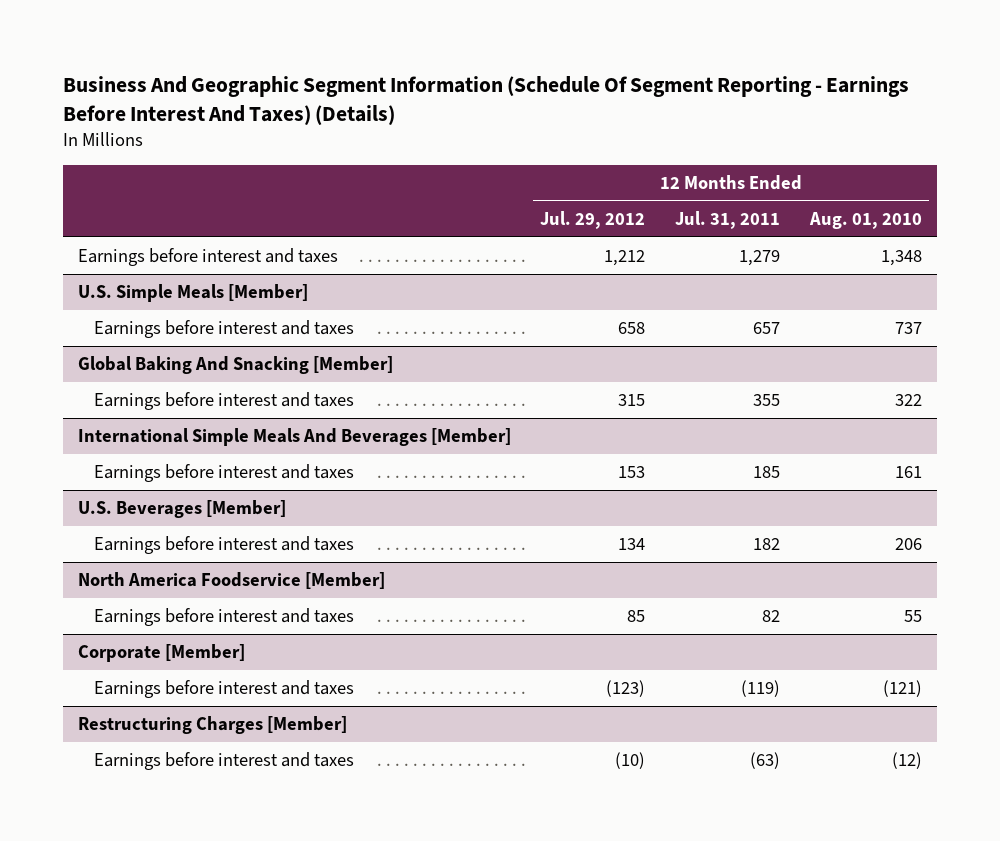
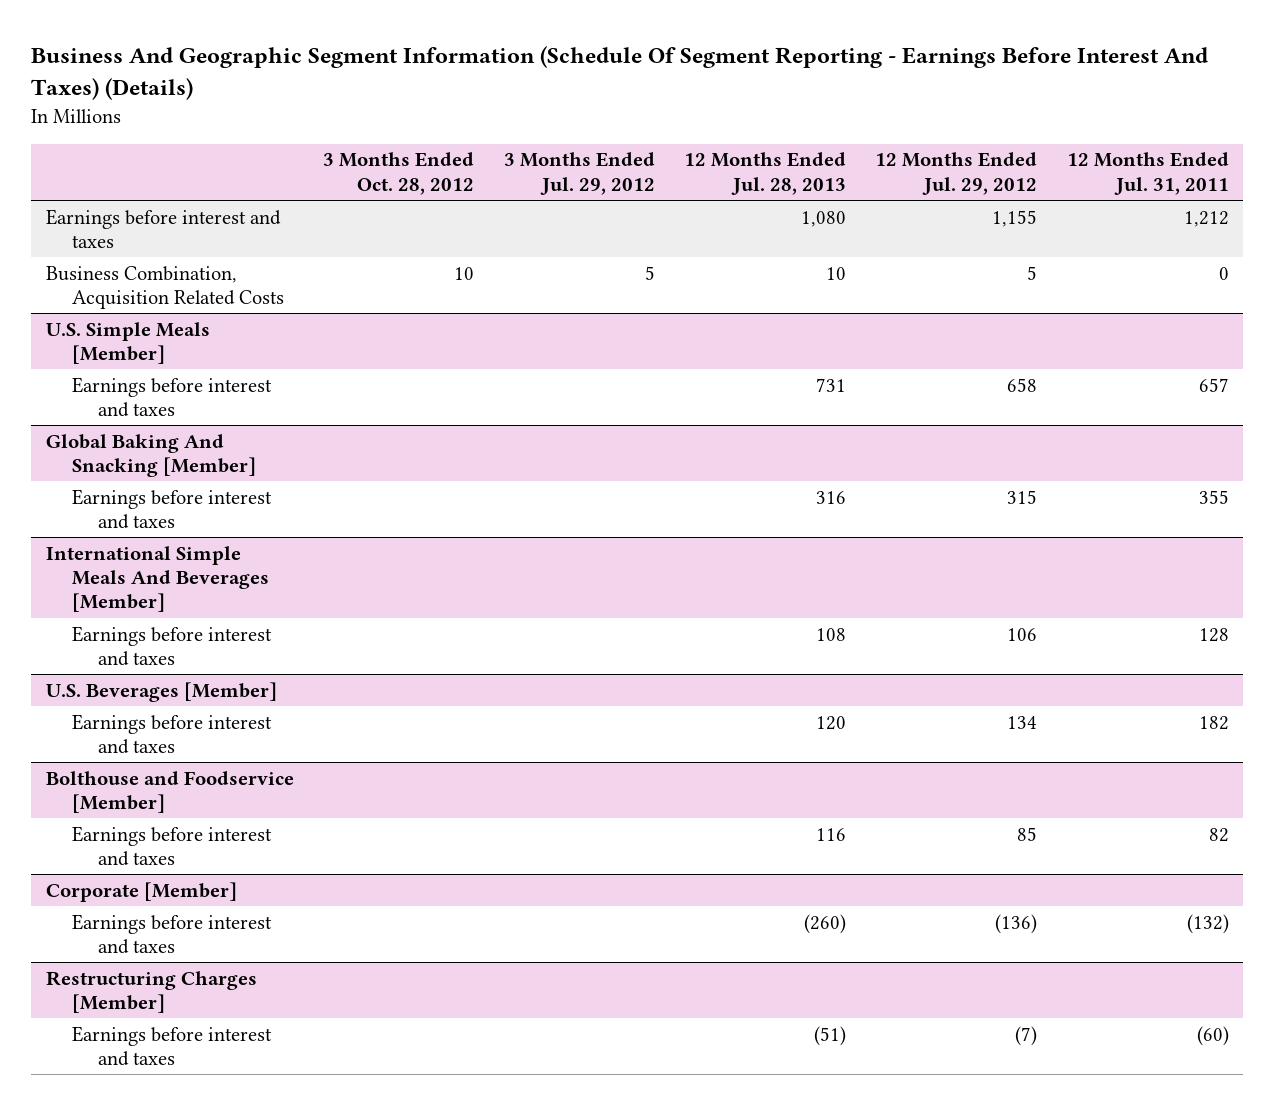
[809,212,923,230] Aug. 01, 2010 -> none
none -> [323,152,475,195] 3 Months Ended Oct. 28, 2012
none -> [503,152,655,195] 3 Months Ended Jul. 29, 2012
none -> [684,152,847,195] 12 Months Ended Jul. 28, 2013
[604,250,646,267] 1,212 -> [992,209,1038,227] 1,155
[739,250,781,267] 1,279 -> [1183,210,1229,227] 1,212
none -> [46,265,285,309] Business Combination, Acquisition Related Costs
[618,466,646,479] 153 -> [1007,627,1038,641] 106
[753,466,781,479] 185 -> [1198,627,1229,642] 128
[77,572,385,590] North America Foodservice [Member] -> none
none -> [46,770,295,813] Bolthouse and Foodservice [Member]
[606,680,646,698] (123) -> [995,913,1038,934] (136)
[741,680,781,698] (119) -> [1186,913,1229,934] (132)
[615,752,646,770] (10) -> [1015,1025,1038,1046] (7)
[750,752,781,770] (63) -> [1196,1025,1229,1046] (60)

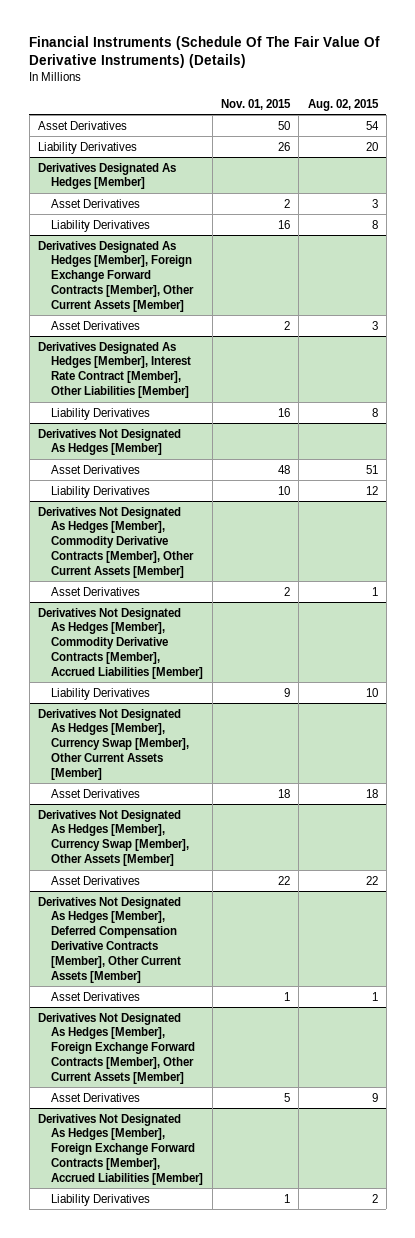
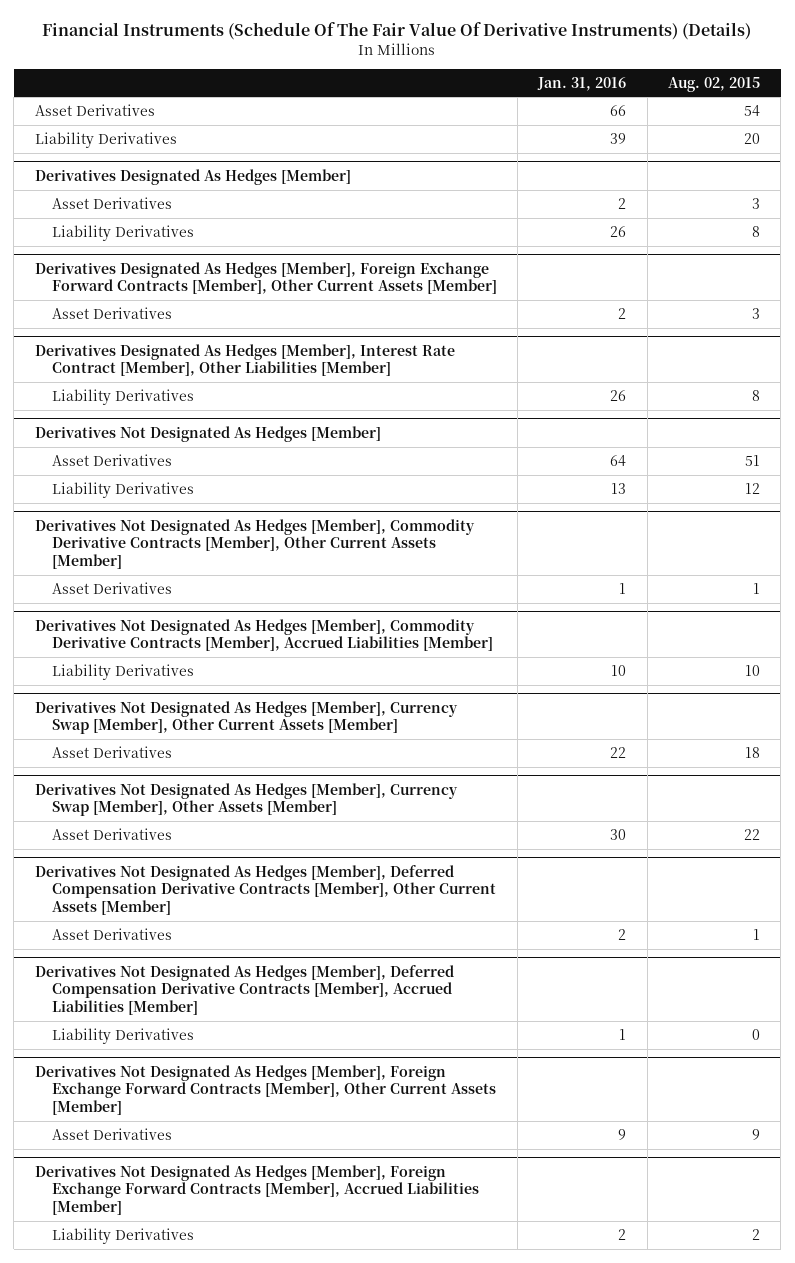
[220,98,291,110] Nov. 01, 2015 -> none
none -> [537,76,627,91] Jan. 31, 2016
none -> [34,964,454,1016] Derivatives Not Designated As Hedges [Member], Deferred Compensation Derivative Contracts [Member], Accrued Liabilities [Member]
none -> [51,1027,194,1044] Liability Derivatives

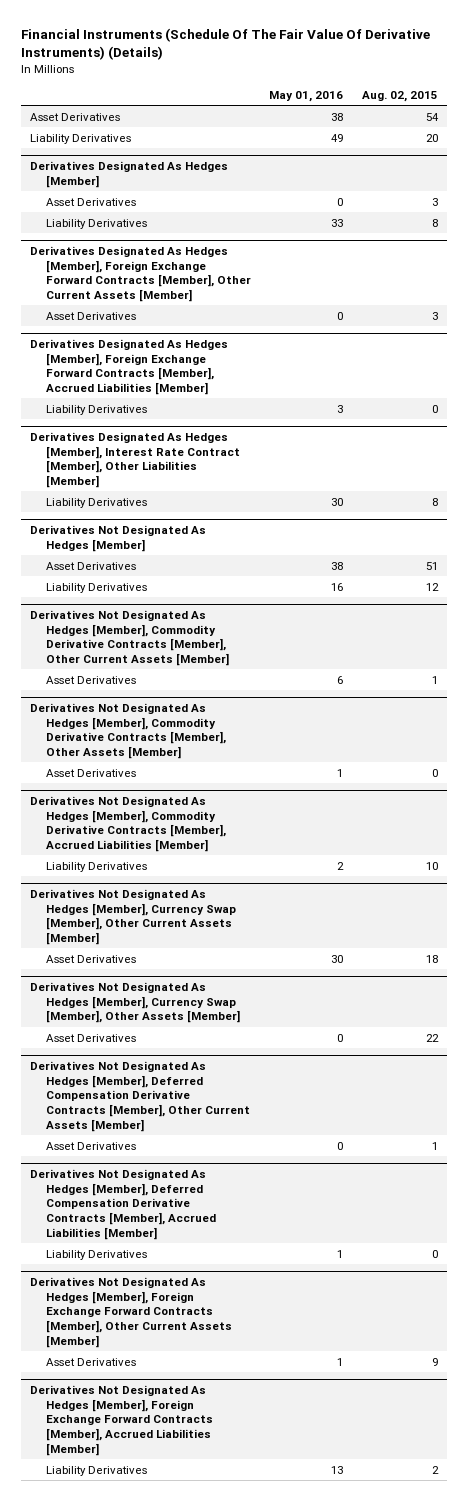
[537,76,627,91] Jan. 31, 2016 -> none
none -> [269,91,344,103] May 01, 2016
none -> [30,338,229,396] Derivatives Designated As Hedges [Member], Foreign Exchange Forward Contracts [Member], Accrued Liabilities [Member]
none -> [45,404,147,415] Liability Derivatives
none -> [30,702,226,760] Derivatives Not Designated As Hedges [Member], Commodity Derivative Contracts [Member], Other Assets [Member]
none -> [45,768,136,777] Asset Derivatives

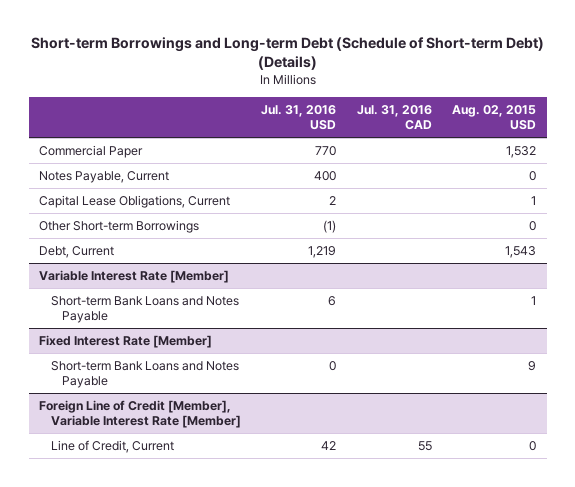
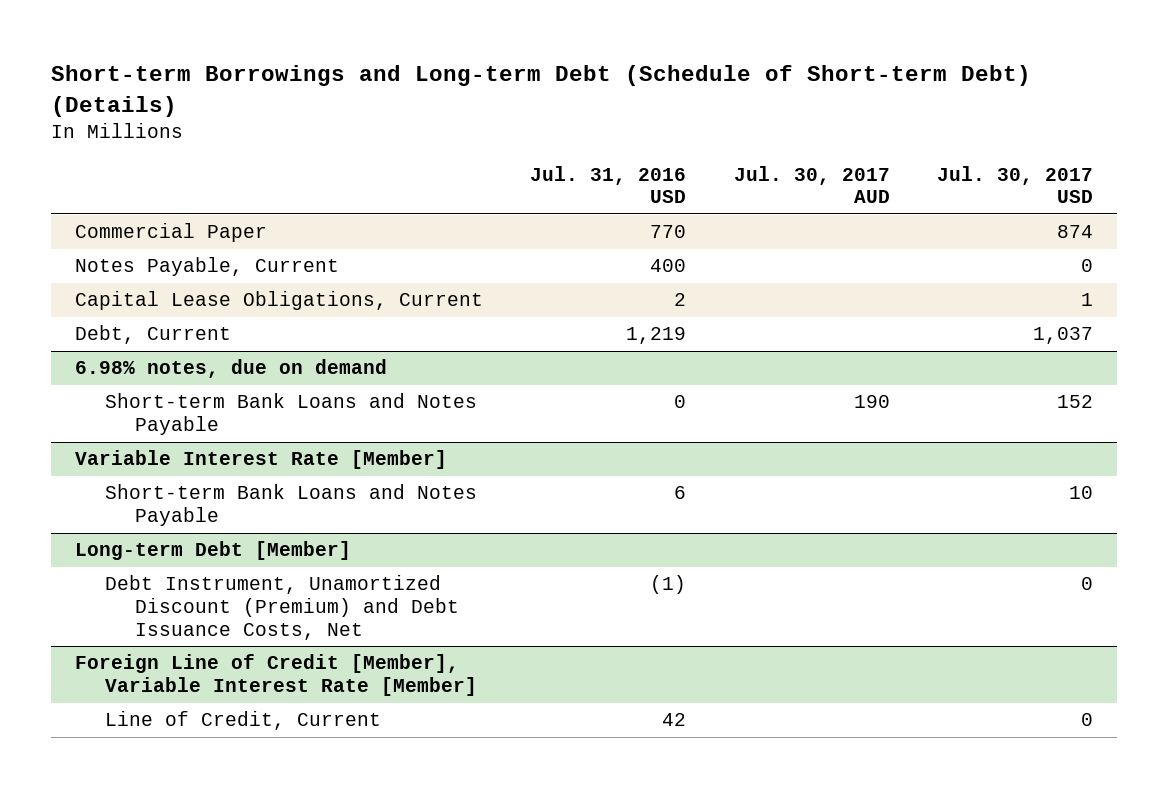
[356,104,432,130] Jul. 31, 2016 CAD -> none
[452,104,537,130] Aug. 02, 2015 USD -> none
none -> [733,165,890,204] Jul. 30, 2017 AUD
none -> [937,165,1094,204] Jul. 30, 2017 USD
[38,220,199,234] Other Short-term Borrowings -> none
none -> [74,359,387,379] 6.98% notes, due on demand
none -> [104,393,477,436] Short-term Bank Loans and Notes Payable
[38,335,212,349] Fixed Interest Rate [Member] -> none
[50,361,239,389] Short-term Bank Loans and Notes Payable -> none
none -> [74,541,351,561] Long-term Debt [Member]
none -> [104,575,459,640] Debt Instrument, Unamortized Discount (Premium) and Debt Issuance Costs, Net

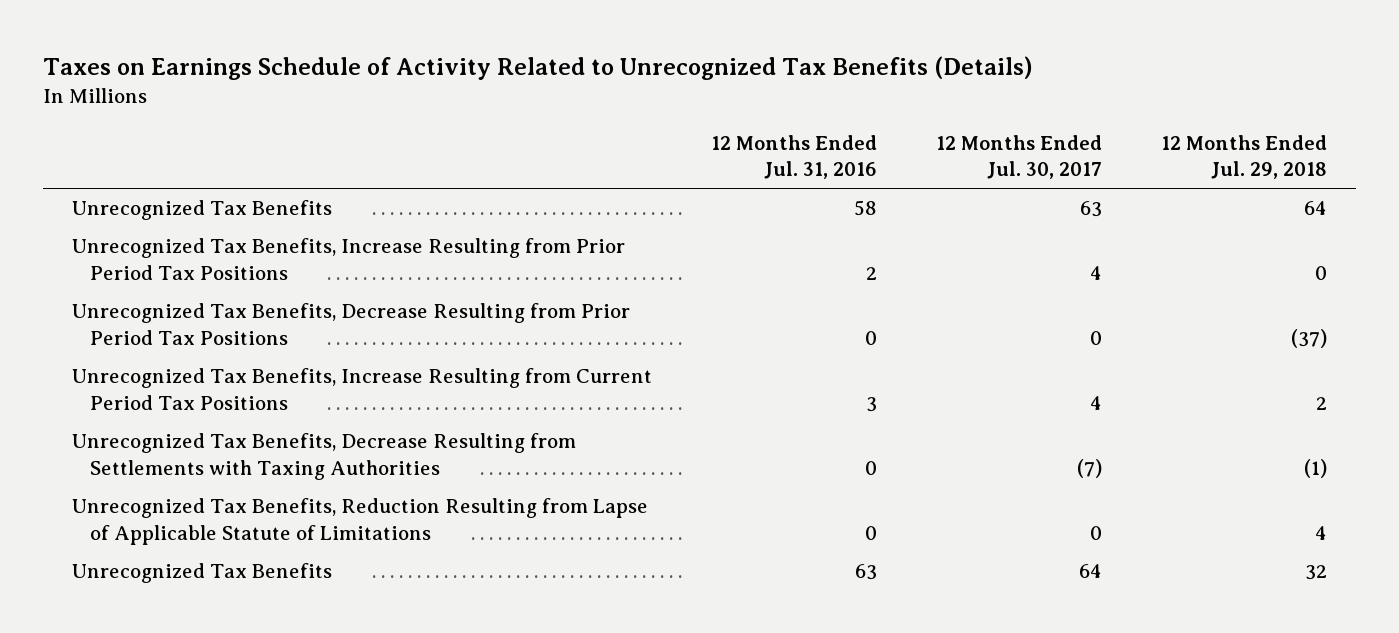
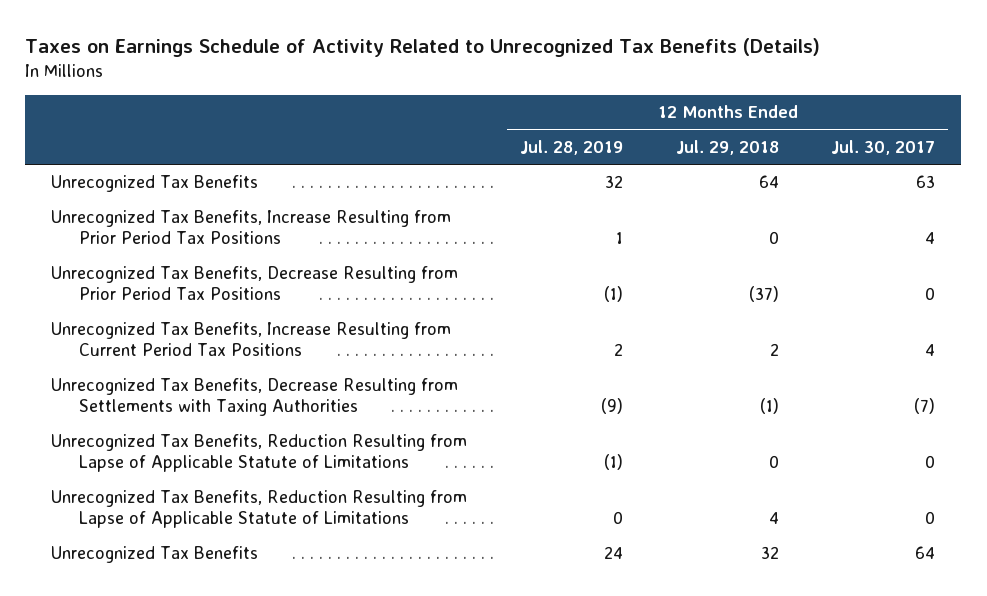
[711,134,878,180] 12 Months Ended Jul. 31, 2016 -> none
none -> [519,139,623,155] Jul. 28, 2019
none -> [51,434,468,473] Unrecognized Tax Benefits, Reduction Resulting from Lapse of Applicable Statute of Limitations

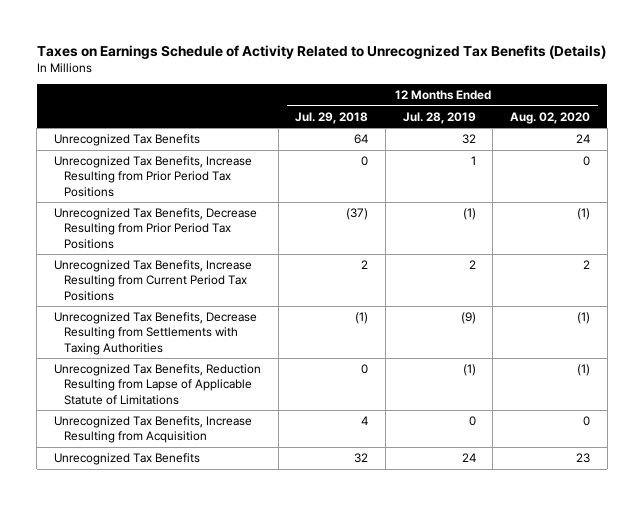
[831,139,936,155] Jul. 30, 2017 -> none
none -> [509,111,590,124] Aug. 02, 2020
[51,490,468,529] Unrecognized Tax Benefits, Reduction Resulting from Lapse of Applicable Statute of Limitations -> [54,416,253,444] Unrecognized Tax Benefits, Increase Resulting from Acquisition

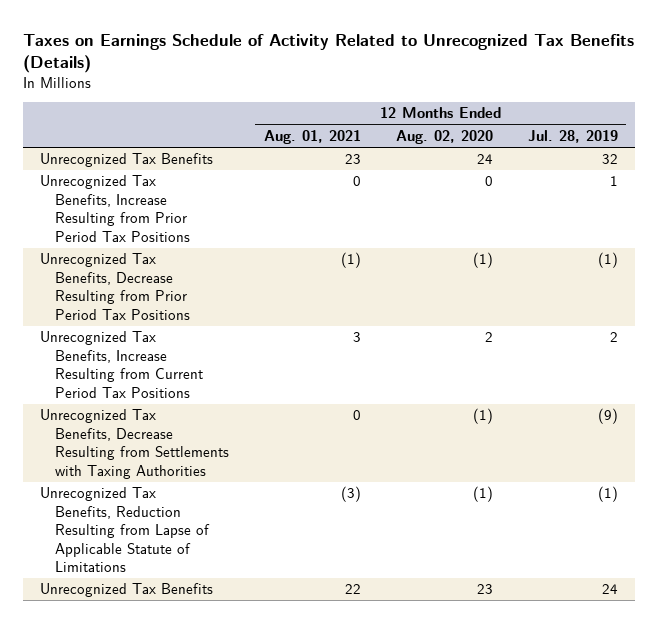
[295,111,369,124] Jul. 29, 2018 -> none
none -> [264,129,362,144] Aug. 01, 2021
[54,416,253,444] Unrecognized Tax Benefits, Increase Resulting from Acquisition -> none

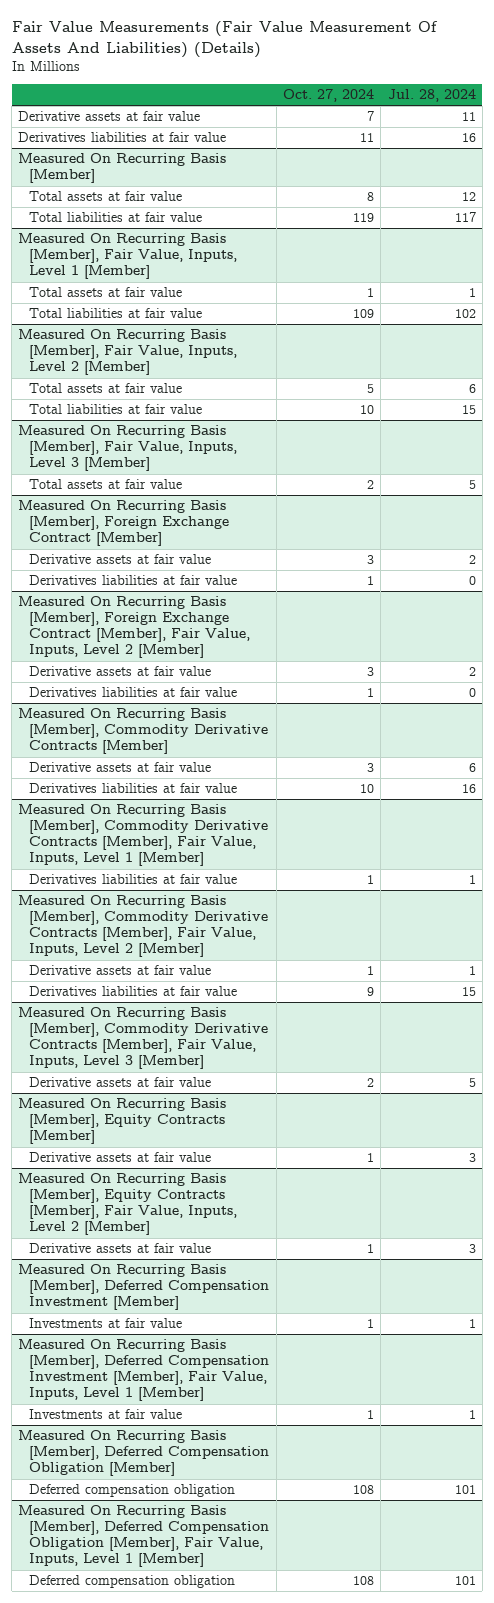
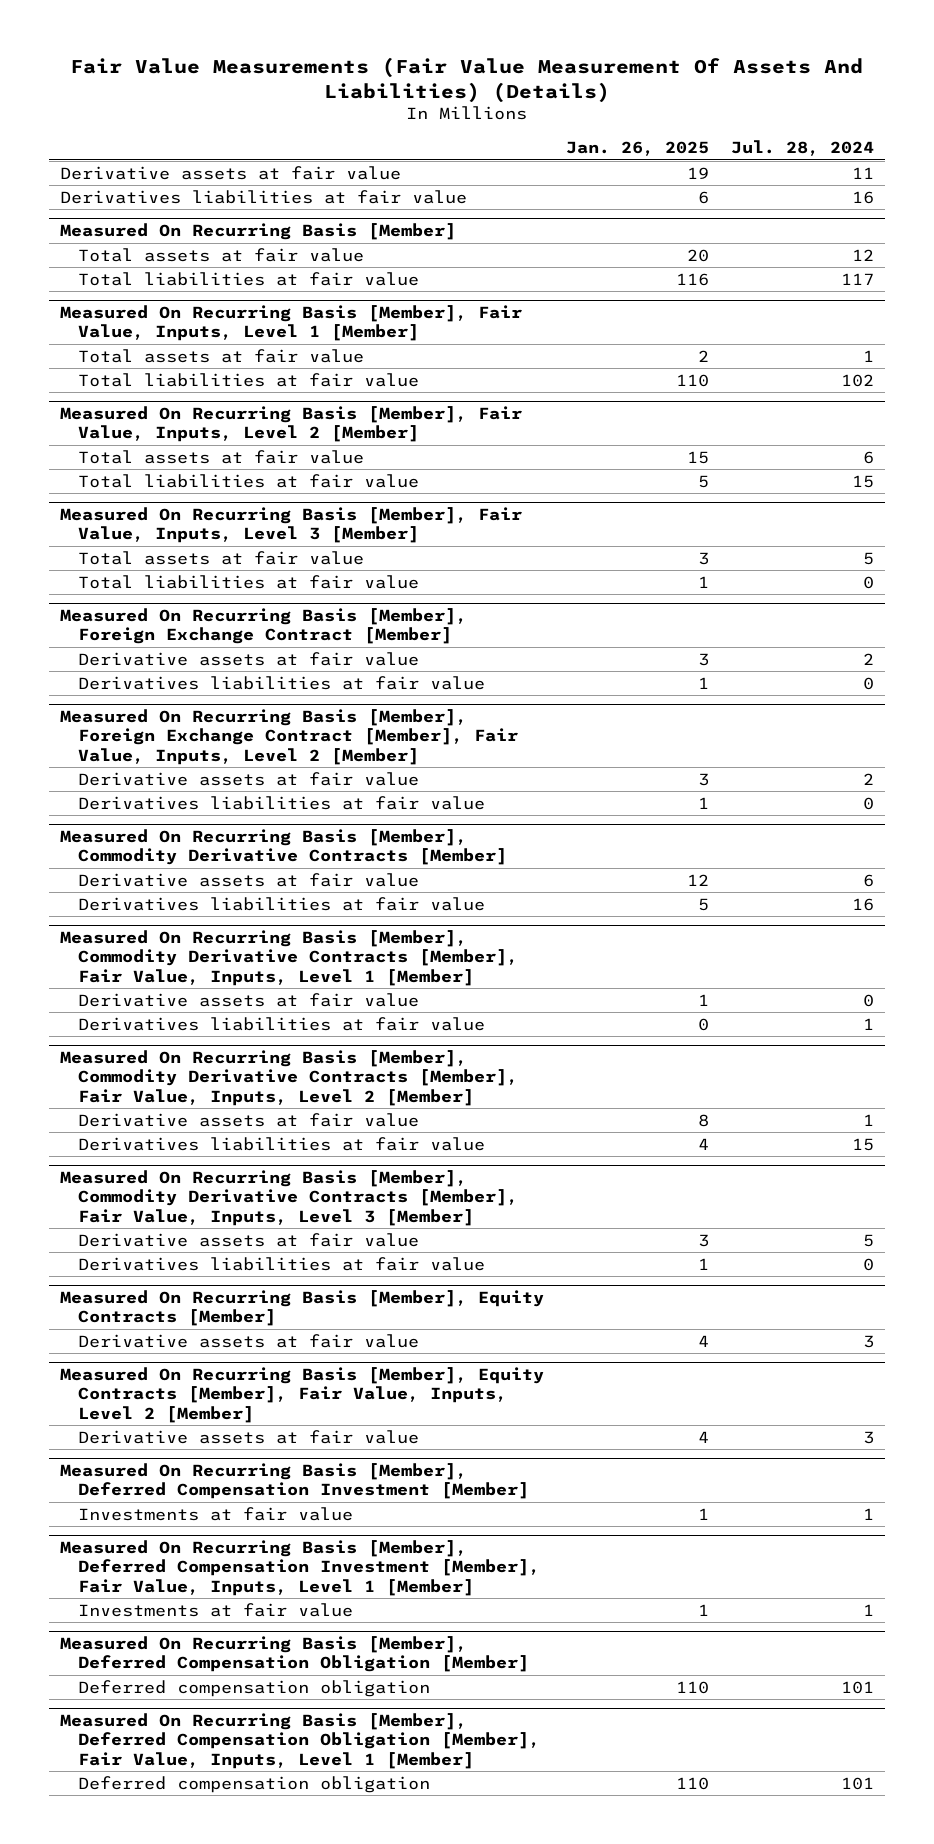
[282,89,374,103] Oct. 27, 2024 -> none
none -> [565,141,709,157] Jan. 26, 2025
none -> [77,574,419,589] Total liabilities at fair value
none -> [77,992,419,1007] Derivative assets at fair value
none -> [77,1256,485,1271] Derivatives liabilities at fair value

